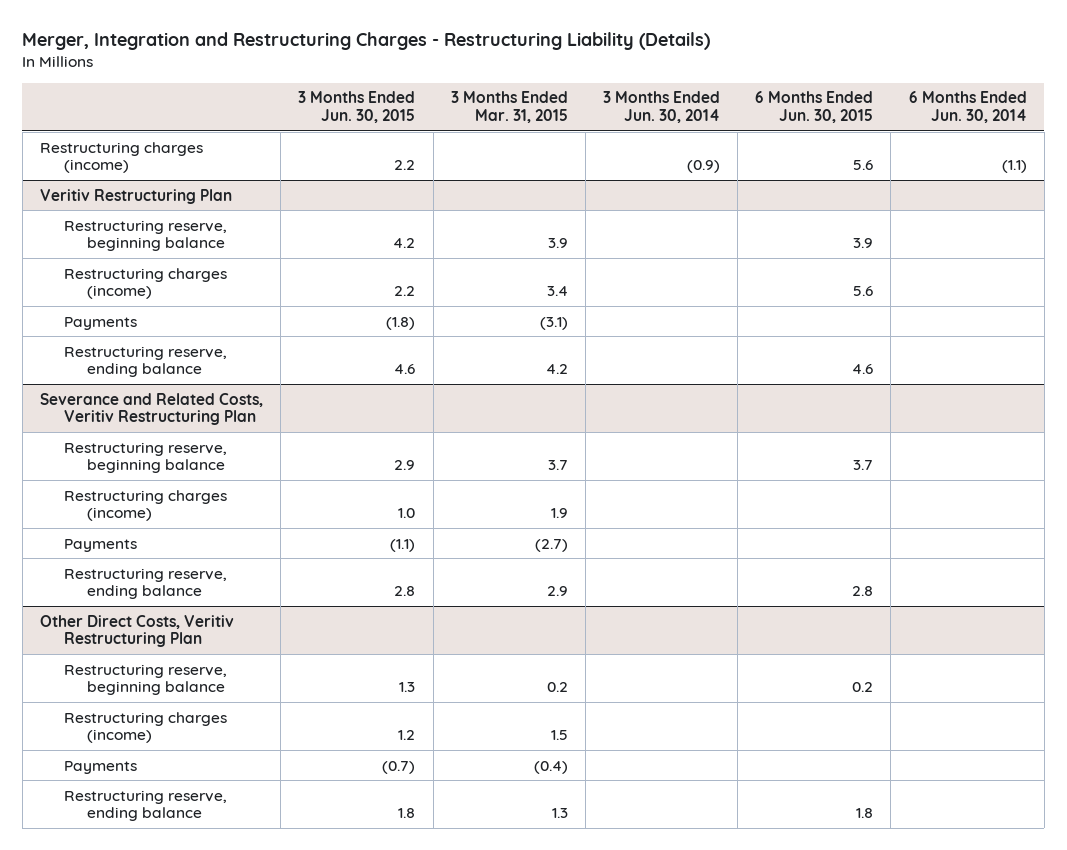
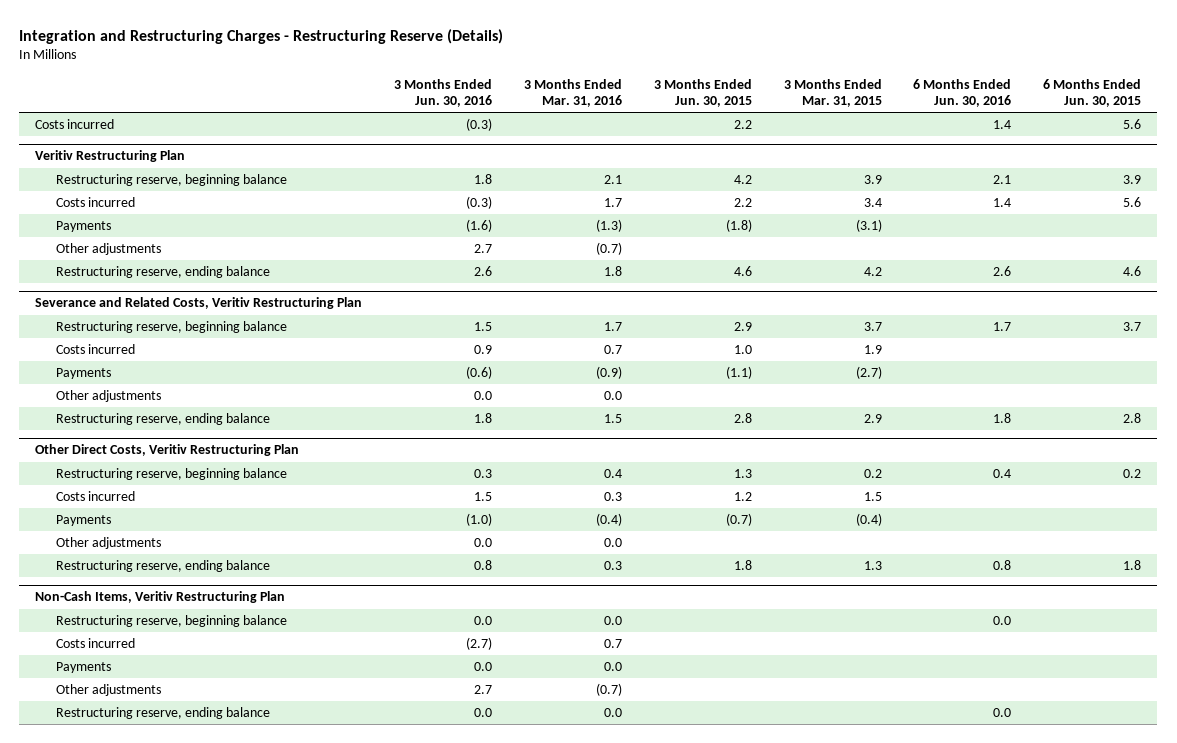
[22,32,711,51] Merger, Integration and Restructuring Charges - Restructuring Liability (Details) -> [19,28,504,44] Integration and Restructuring Charges - Restructuring Reserve (Details)
[603,91,721,124] 3 Months Ended Jun. 30, 2014 -> none
[908,91,1027,124] 6 Months Ended Jun. 30, 2014 -> none
none -> [394,78,493,108] 3 Months Ended Jun. 30, 2016
none -> [523,78,622,108] 3 Months Ended Mar. 31, 2016
none -> [913,78,1012,108] 6 Months Ended Jun. 30, 2016
[40,141,204,174] Restructuring charges (income) -> [35,119,115,130] Costs incurred
[63,267,227,300] Restructuring charges (income) -> [55,197,135,208] Costs incurred
none -> [55,243,161,256] Other adjustments
[63,489,227,522] Restructuring charges (income) -> [55,344,135,355] Costs incurred
none -> [55,390,161,403] Other adjustments
[63,711,227,744] Restructuring charges (income) -> [55,491,135,502] Costs incurred
none -> [55,537,161,550] Other adjustments
none -> [35,591,286,604] Non-Cash Items, Veritiv Restructuring Plan
none -> [55,615,287,628] Restructuring reserve, beginning balance
none -> [55,638,135,649] Costs incurred
none -> [55,662,111,674] Payments
none -> [55,684,161,697] Other adjustments
none -> [55,707,270,720] Restructuring reserve, ending balance

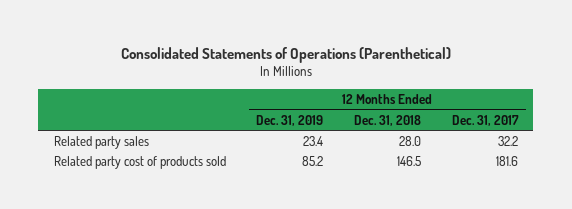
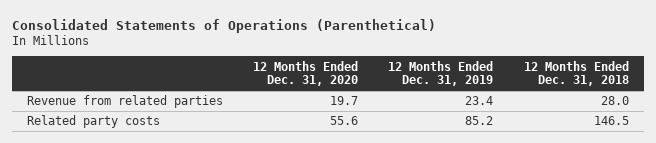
[451,114,519,126] Dec. 31, 2017 -> none
none -> [253,60,359,87] 12 Months Ended Dec. 31, 2020
[53,136,149,150] Related party sales -> [27,95,224,109] Revenue from related parties
[53,156,226,170] Related party cost of products sold -> [27,115,161,129] Related party costs

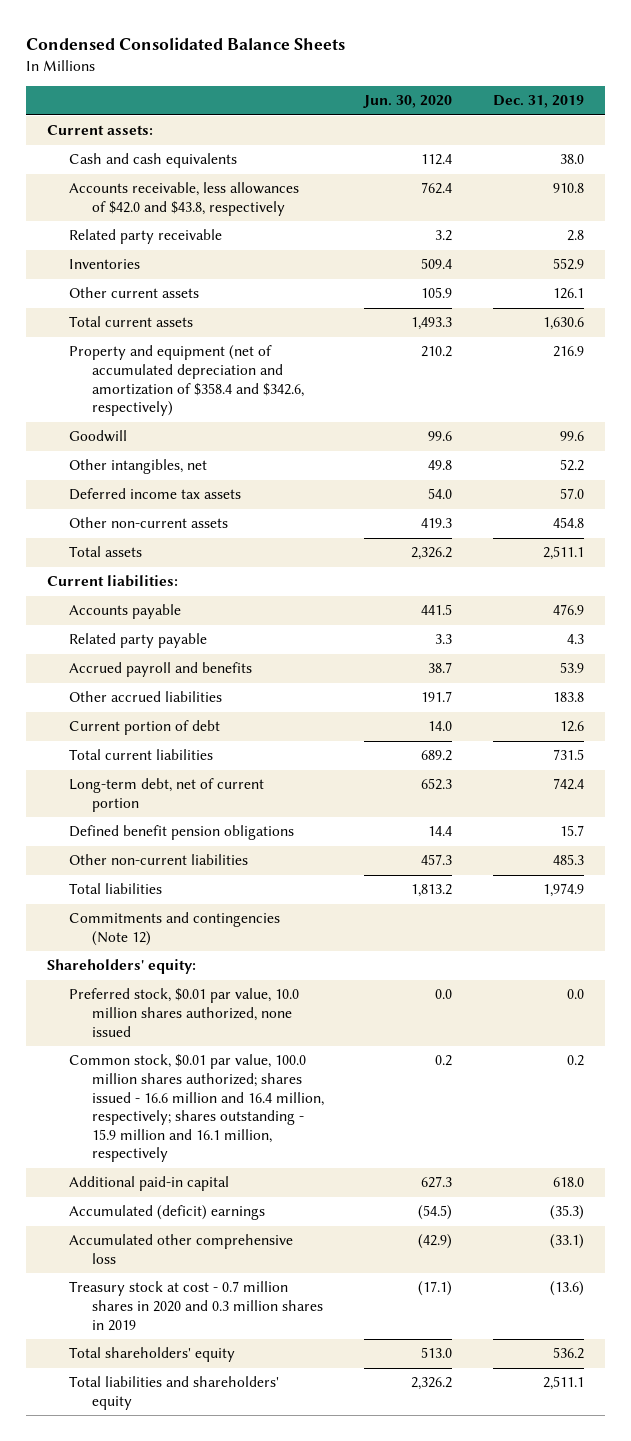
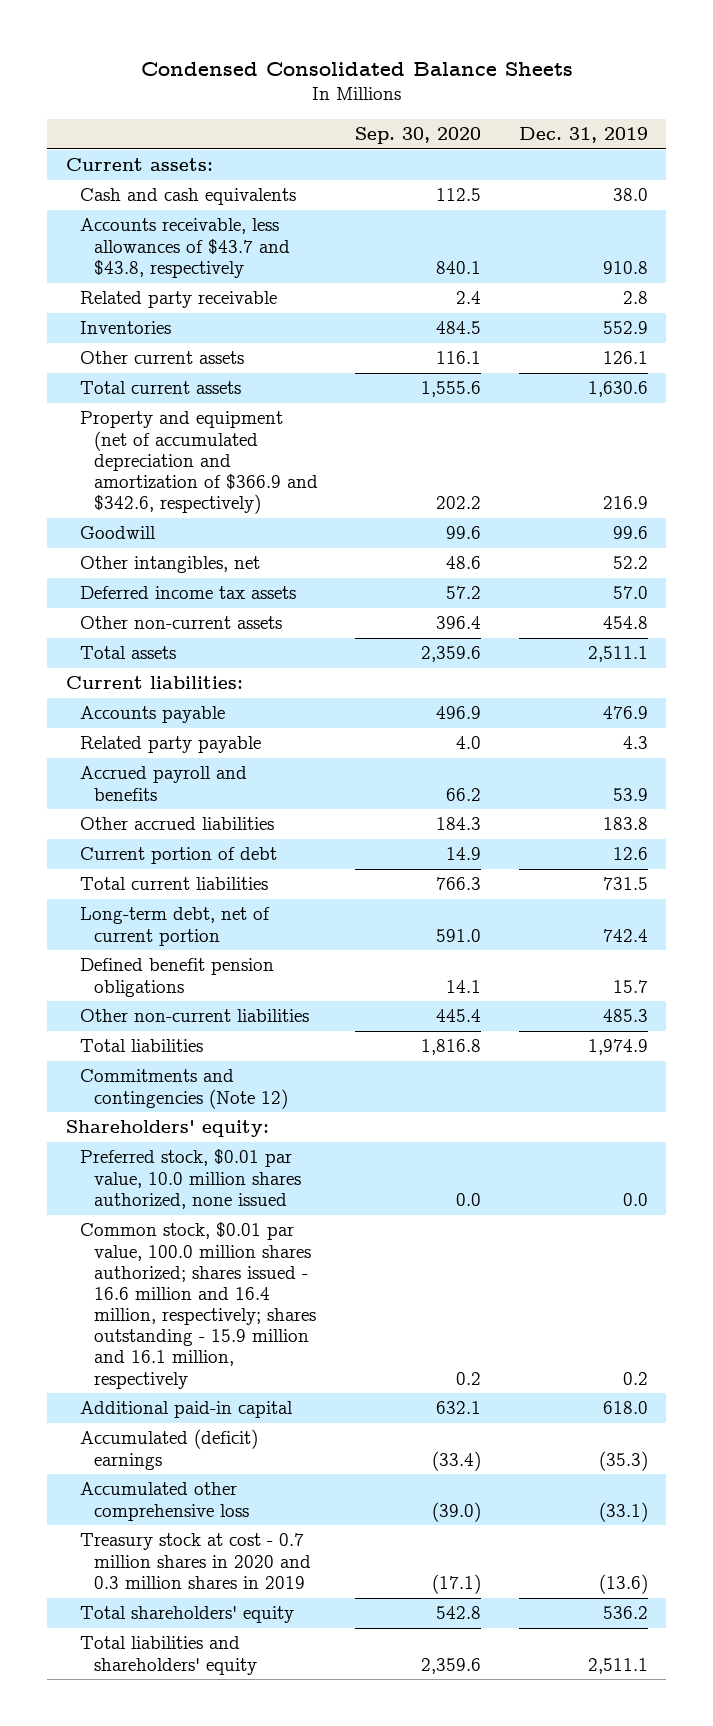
[363,95,453,109] Jun. 30, 2020 -> none
none -> [355,127,482,145] Sep. 30, 2020
[69,182,300,216] Accounts receivable, less allowances of $42.0 and $43.8, respectively -> [79,218,291,278] Accounts receivable, less allowances of $43.7 and $43.8, respectively
[69,345,304,417] Property and equipment (net of accumulated depreciation and amortization of $358.4 and $342.6, respectively) -> [79,411,319,515] Property and equipment (net of accumulated depreciation and amortization of $366.9 and $342.6, respectively)

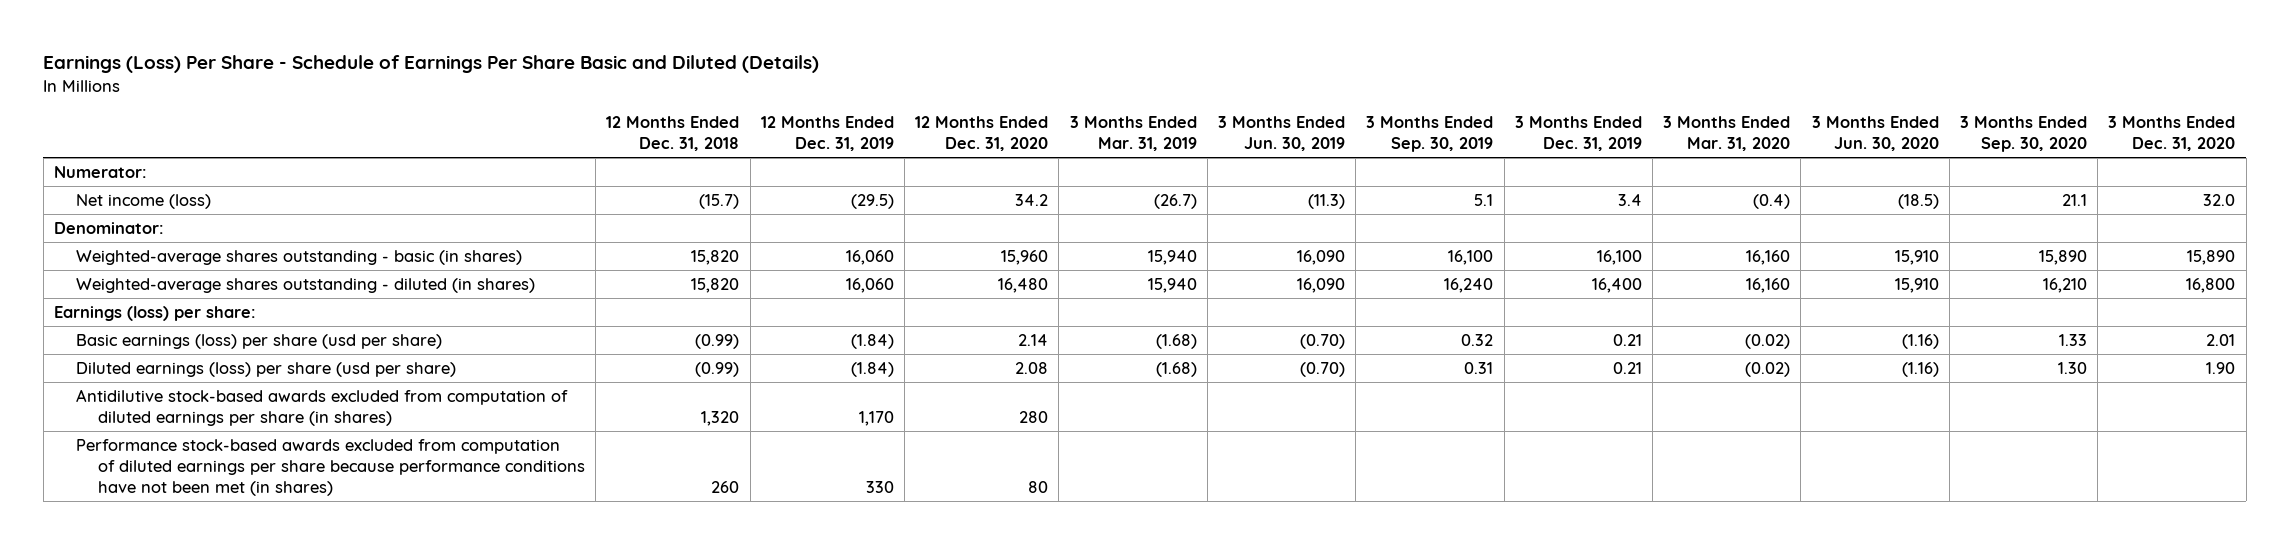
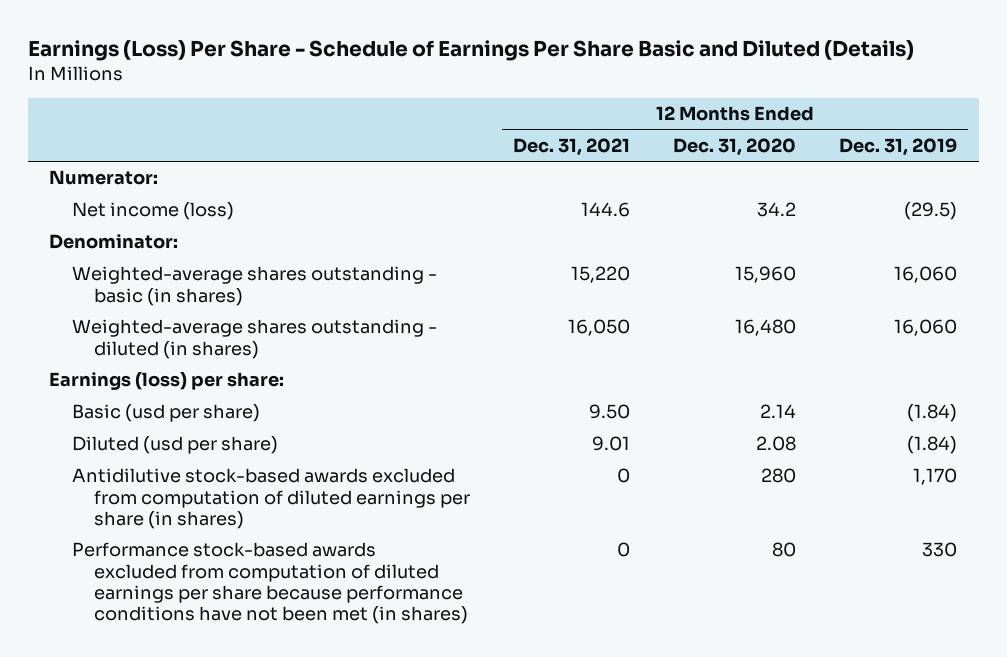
[606,116,740,152] 12 Months Ended Dec. 31, 2018 -> none
[1069,116,1197,152] 3 Months Ended Mar. 31, 2019 -> none
[1218,116,1346,152] 3 Months Ended Jun. 30, 2019 -> none
[1366,116,1494,153] 3 Months Ended Sep. 30, 2019 -> none
[1514,116,1642,152] 3 Months Ended Dec. 31, 2019 -> none
[1663,116,1791,152] 3 Months Ended Mar. 31, 2020 -> none
[1811,116,1939,152] 3 Months Ended Jun. 30, 2020 -> none
[1959,116,2087,153] 3 Months Ended Sep. 30, 2020 -> none
[2108,116,2236,152] 3 Months Ended Dec. 31, 2020 -> none
none -> [512,138,630,157] Dec. 31, 2021
[76,333,443,349] Basic earnings (loss) per share (usd per share) -> [71,404,260,423] Basic (usd per share)
[76,361,457,377] Diluted earnings (loss) per share (usd per share) -> [71,436,278,455] Diluted (usd per share)

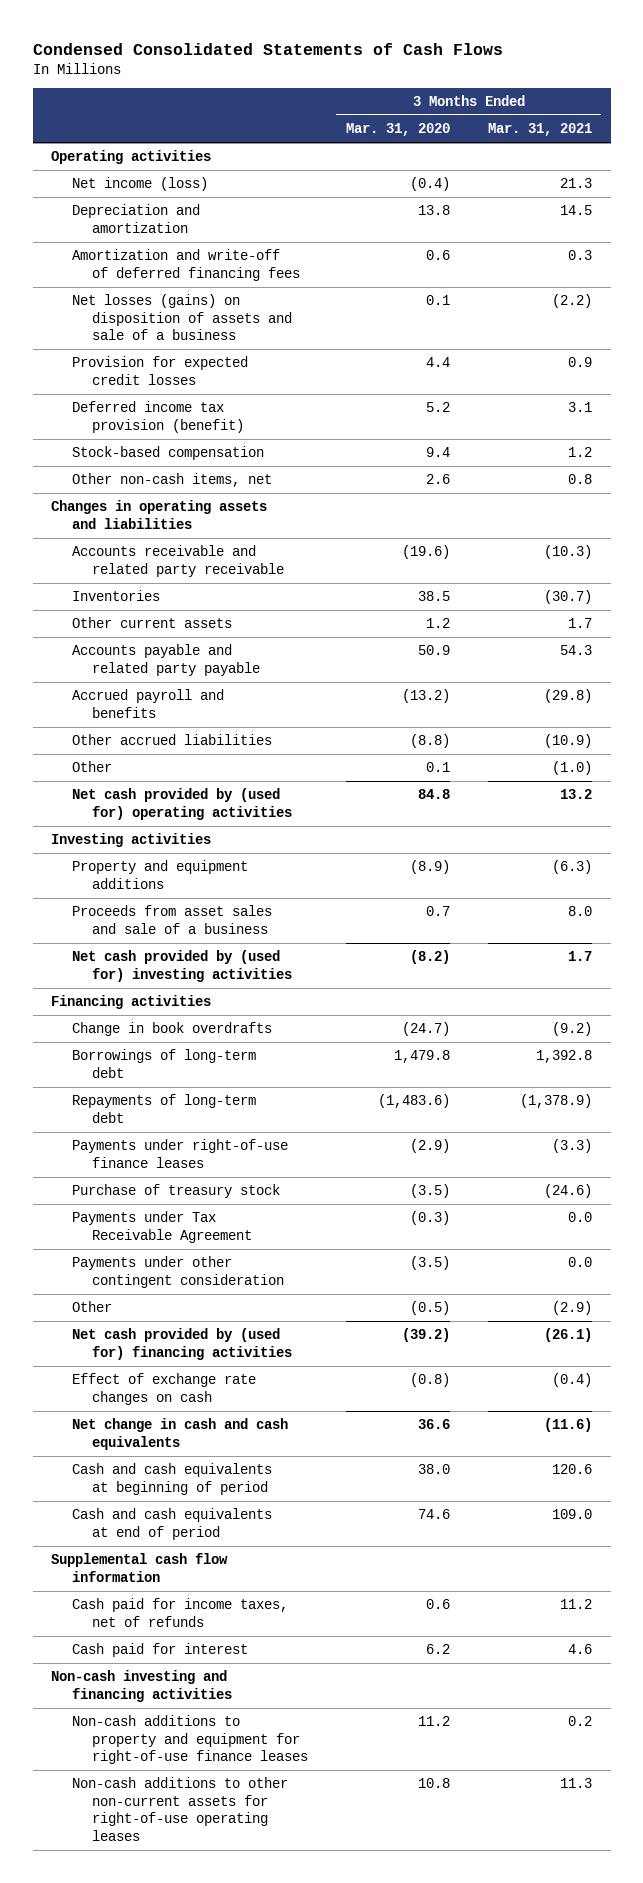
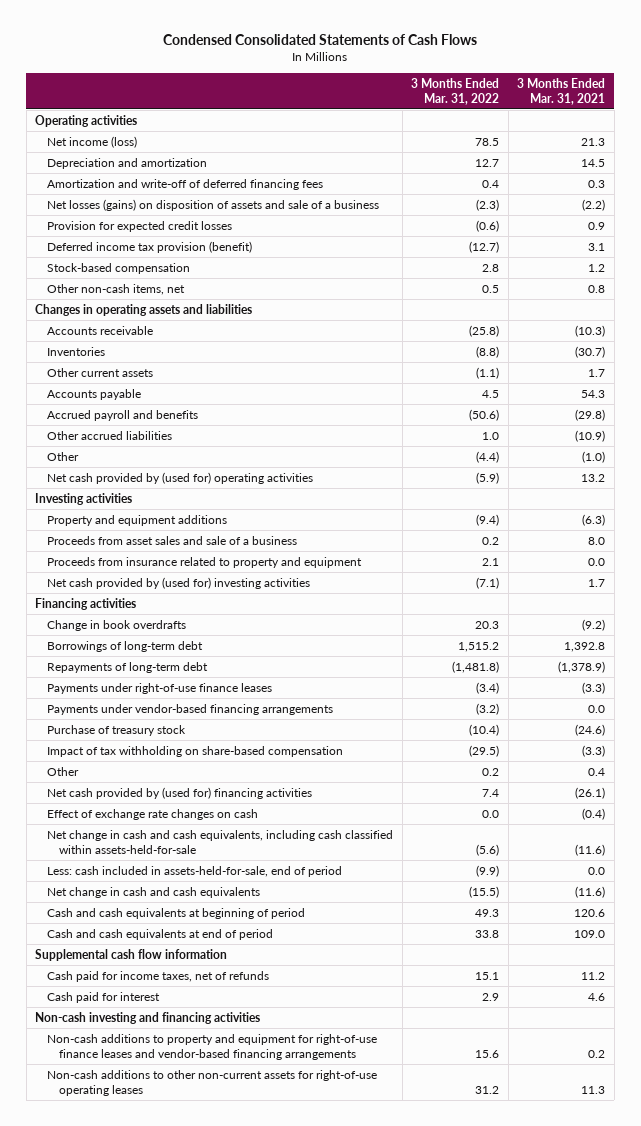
[345,123,450,137] Mar. 31, 2020 -> none
none -> [411,77,500,105] 3 Months Ended Mar. 31, 2022
[71,545,285,577] Accounts receivable and related party receivable -> [47,325,154,335] Accounts receivable
[71,644,261,676] Accounts payable and related party payable -> [47,388,142,400] Accounts payable
none -> [47,556,363,568] Proceeds from insurance related to property and equipment
none -> [47,703,334,715] Payments under vendor-based financing arrangements
[71,1211,253,1243] Payments under Tax Receivable Agreement -> none
[71,1256,285,1288] Payments under other contingent consideration -> none
none -> [47,745,344,757] Impact of tax withholding on share-based compensation
[551,1301,592,1316] (2.9) -> [588,767,606,776] 0.4
none -> [47,829,394,854] Net change in cash and cash equivalents, including cash classified within assets-held-for-sale
none -> [47,865,343,877] Less: cash included in assets-held-for-sale, end of period
[71,1715,309,1765] Non-cash additions to property and equipment for right-of-use finance leases -> [47,1033,378,1060] Non-cash additions to property and equipment for right-of-use finance leases and vendor-based financing arrangements

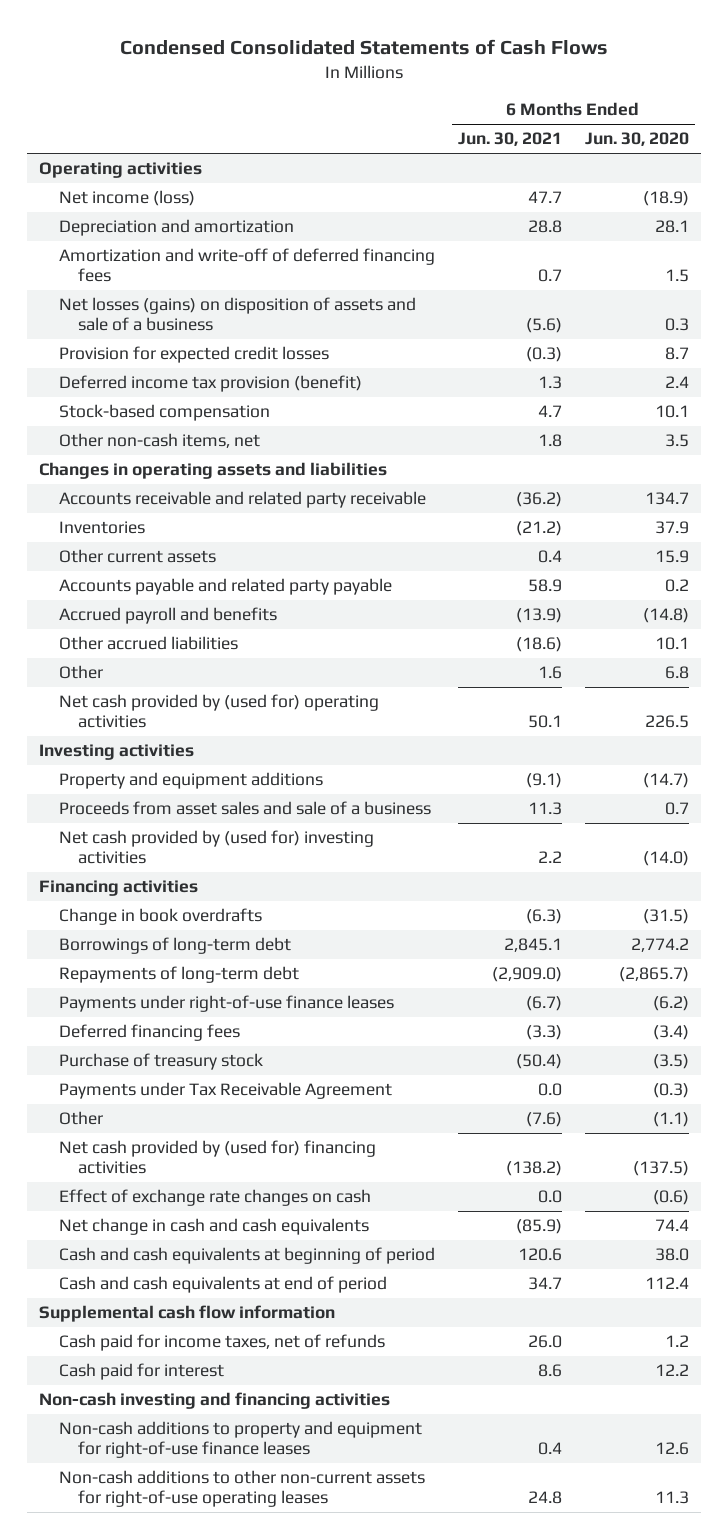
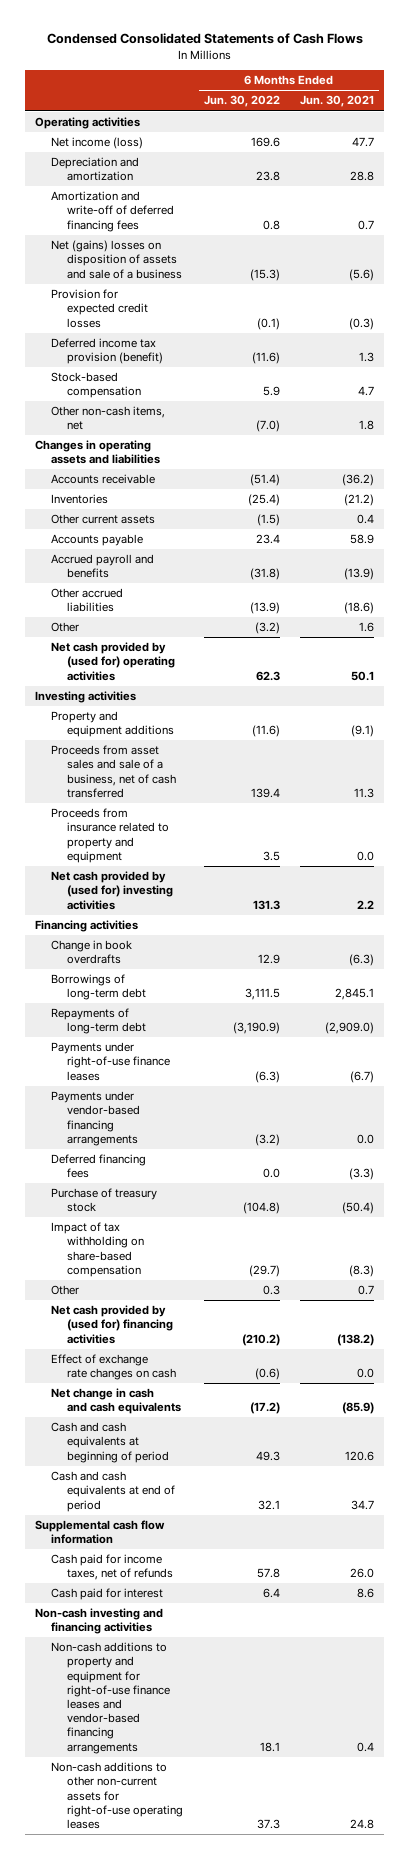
[585,132,690,147] Jun. 30, 2020 -> none
none -> [203,95,280,108] Jun. 30, 2022
[58,297,416,332] Net losses (gains) on disposition of assets and sale of a business -> [51,240,183,279] Net (gains) losses on disposition of assets and sale of a business
[58,491,426,509] Accounts receivable and related party receivable -> [51,474,156,485] Accounts receivable
[58,578,392,596] Accounts payable and related party payable -> [51,534,144,547] Accounts payable
[58,801,431,816] Proceeds from asset sales and sale of a business -> [51,745,177,798] Proceeds from asset sales and sale of a business, net of cash transferred
none -> [51,808,170,863] Proceeds from insurance related to property and equipment
none -> [51,1091,141,1146] Payments under vendor-based financing arrangements
[58,1082,392,1100] Payments under Tax Receivable Agreement -> none
none -> [51,1222,145,1277] Impact of tax withholding on share-based compensation
[525,1112,562,1128] (7.6) -> [357,1285,374,1296] 0.7
[58,1421,422,1459] Non-cash additions to property and equipment for right-of-use finance leases -> [51,1642,171,1754] Non-cash additions to property and equipment for right-of-use finance leases and vendor-based financing arrangements

